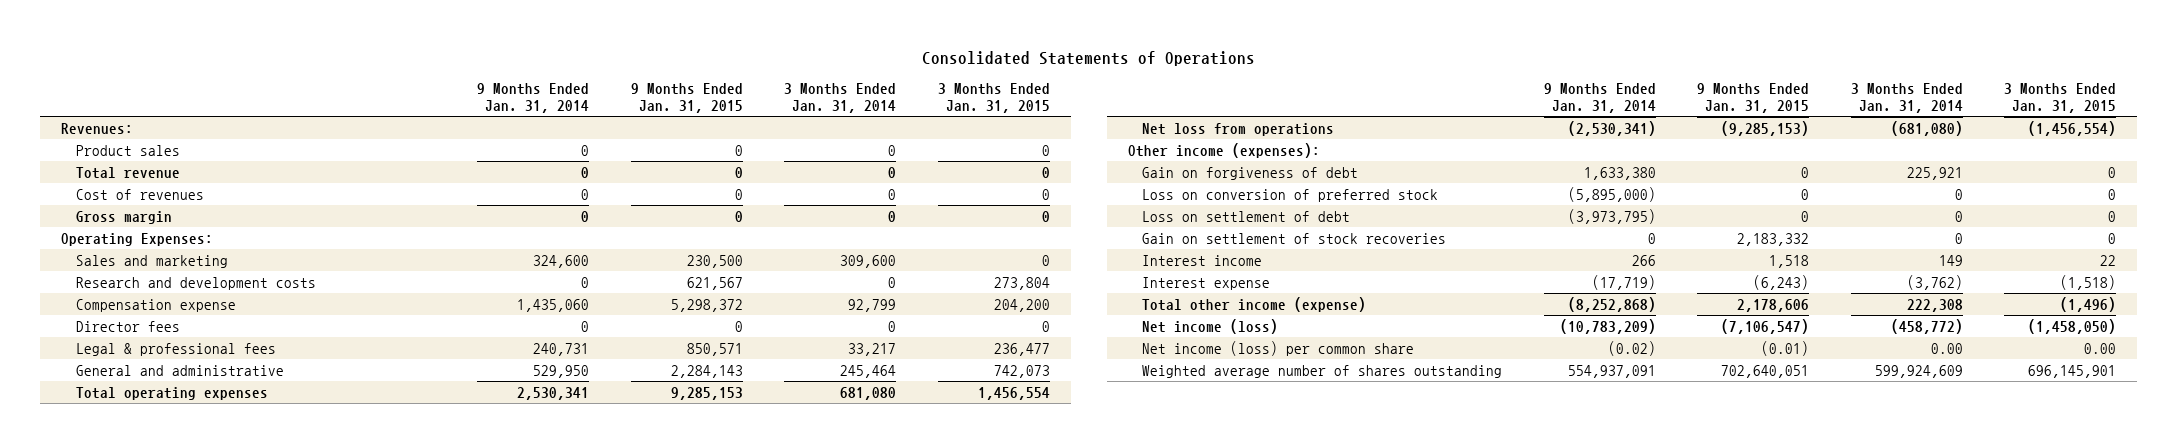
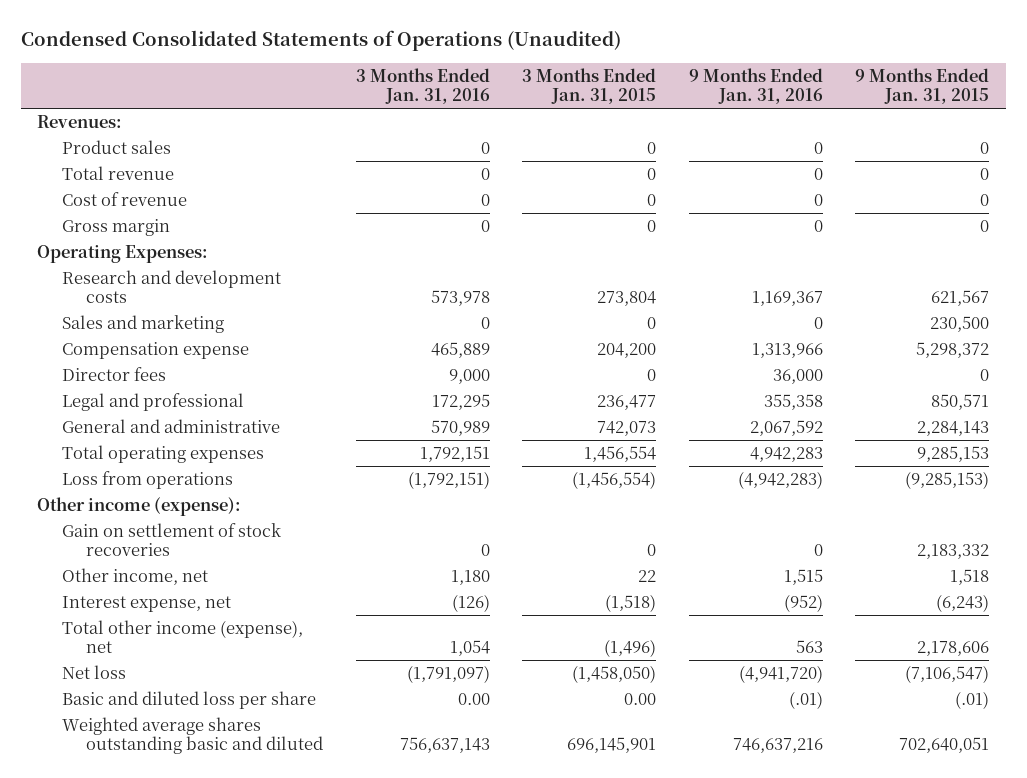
[921,50,1255,66] Consolidated Statements of Operations -> [21,30,622,52] Condensed Consolidated Statements of Operations (Unaudited)
[477,83,590,113] 9 Months Ended Jan. 31, 2014 -> none
[784,83,897,113] 3 Months Ended Jan. 31, 2014 -> none
none -> [355,67,490,105] 3 Months Ended Jan. 31, 2016
none -> [688,67,823,105] 9 Months Ended Jan. 31, 2016
[75,188,204,200] Cost of revenues -> [61,191,187,206] Cost of revenue
[75,254,228,268] Sales and marketing -> [61,314,224,333] Sales and marketing
[75,342,276,356] Legal & professional fees -> [61,392,244,411] Legal and professional
[1142,166,1359,180] Gain on forgiveness of debt -> none
[1142,188,1439,202] Loss on conversion of preferred stock -> none
[1142,210,1351,222] Loss on settlement of debt -> none
[1142,122,1335,136] Net loss from operations -> [61,470,233,489] Loss from operations
[1127,142,1320,158] Other income (expenses): -> [37,496,242,516] Other income (expense):
[1142,340,1415,356] Net income (loss) per common share -> none
[1142,254,1263,266] Interest income -> [61,567,208,585] Other income, net
[1142,276,1271,290] Interest expense -> [61,595,231,612] Interest expense, net
[1142,296,1367,312] Total other income (expense) -> [61,619,303,654] Total other income (expense), net
[1142,318,1279,334] Net income (loss) -> [61,664,126,679] Net loss
none -> [61,690,316,709] Basic and diluted loss per share
[1142,364,1503,378] Weighted average number of shares outstanding -> [61,716,324,755] Weighted average shares outstanding basic and diluted

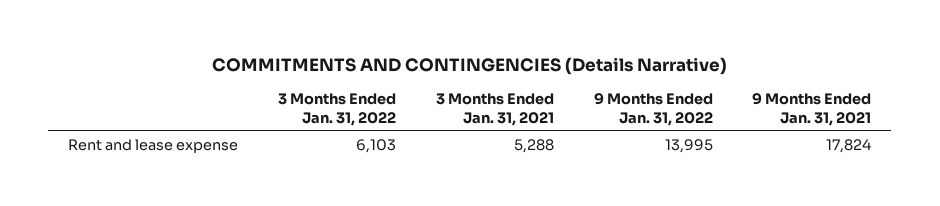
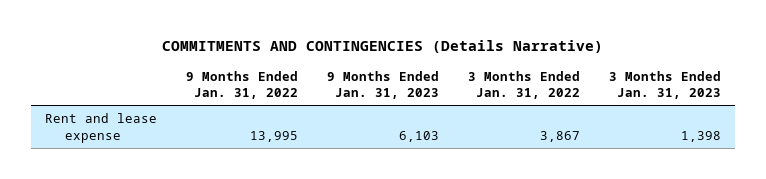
[435,93,554,127] 3 Months Ended Jan. 31, 2021 -> none
[752,93,872,127] 9 Months Ended Jan. 31, 2021 -> none
none -> [327,70,440,100] 9 Months Ended Jan. 31, 2023
none -> [608,70,721,100] 3 Months Ended Jan. 31, 2023
[355,139,396,154] 6,103 -> [539,130,580,142] 3,867

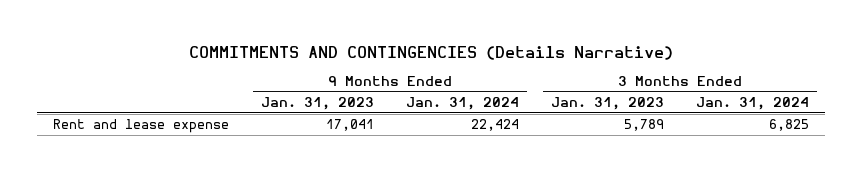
[186,70,299,100] 9 Months Ended Jan. 31, 2022 -> none
[467,70,580,100] 3 Months Ended Jan. 31, 2022 -> none
none -> [406,97,520,111] Jan. 31, 2024
none -> [696,97,810,111] Jan. 31, 2024
[399,130,440,142] 6,103 -> [326,119,375,132] 17,041
[680,130,721,142] 1,398 -> [624,119,665,132] 5,789

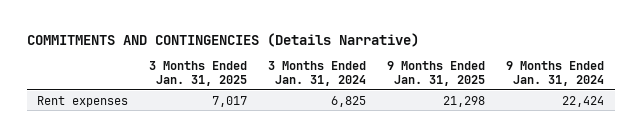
[261,97,375,111] Jan. 31, 2023 -> none
[551,97,665,111] Jan. 31, 2023 -> none
none -> [149,61,248,87] 3 Months Ended Jan. 31, 2025
none -> [387,61,486,87] 9 Months Ended Jan. 31, 2025
[53,119,230,134] Rent and lease expense -> [37,95,129,107] Rent expenses

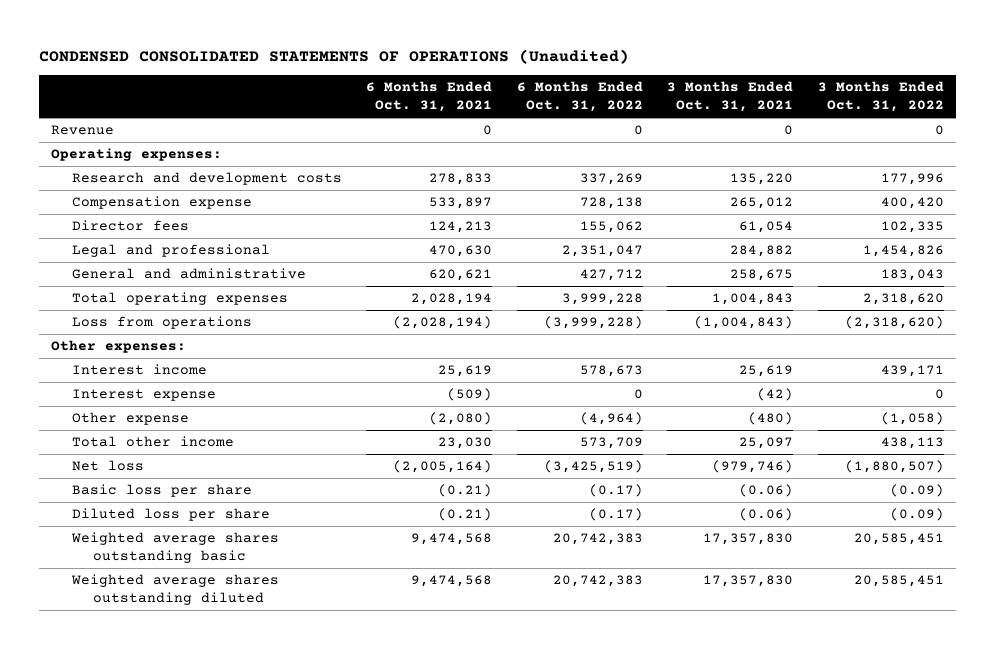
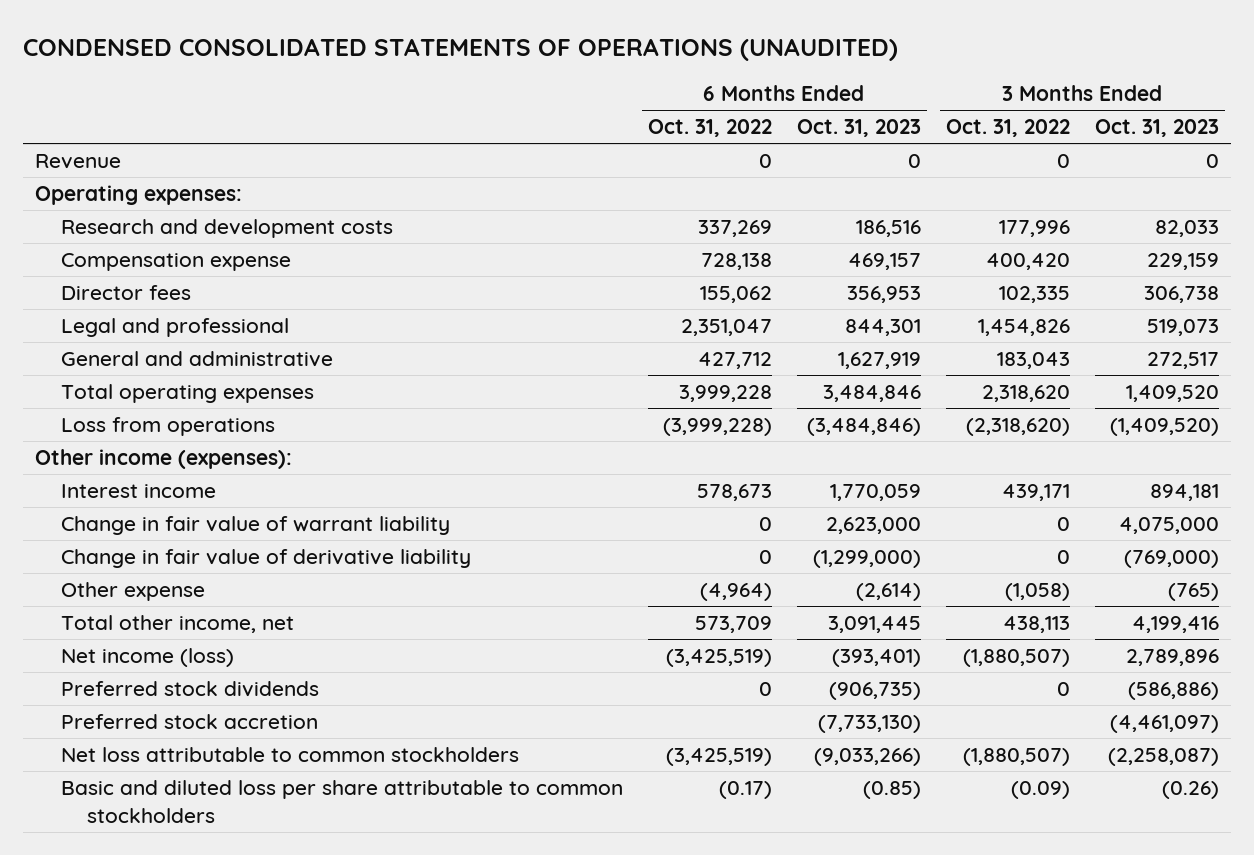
[38,48,629,64] CONDENSED CONSOLIDATED STATEMENTS OF OPERATIONS (Unaudited) -> [22,37,898,61] CONDENSED CONSOLIDATED STATEMENTS OF OPERATIONS (UNAUDITED)
[366,81,493,113] 6 Months Ended Oct. 31, 2021 -> none
[667,81,794,113] 3 Months Ended Oct. 31, 2021 -> none
none -> [796,119,921,138] Oct. 31, 2023
none -> [1094,119,1219,138] Oct. 31, 2023
[50,340,186,354] Other expenses: -> [35,449,293,470] Other income (expenses):
[71,389,216,402] Interest expense -> none
none -> [61,516,451,536] Change in fair value of warrant liability
none -> [61,549,472,569] Change in fair value of derivative liability
[71,508,270,522] Diluted loss per share -> none
[70,532,279,564] Weighted average shares outstanding basic -> none
[70,574,279,606] Weighted average shares outstanding diluted -> none
[71,436,234,448] Total other income -> [61,615,295,634] Total other income, net
[71,460,144,472] Net loss -> [61,648,235,668] Net income (loss)
none -> [61,681,320,698] Preferred stock dividends
none -> [61,714,319,730] Preferred stock accretion
none -> [61,747,520,763] Net loss attributable to common stockholders
[71,484,252,498] Basic loss per share -> [61,780,624,823] Basic and diluted loss per share attributable to common stockholders

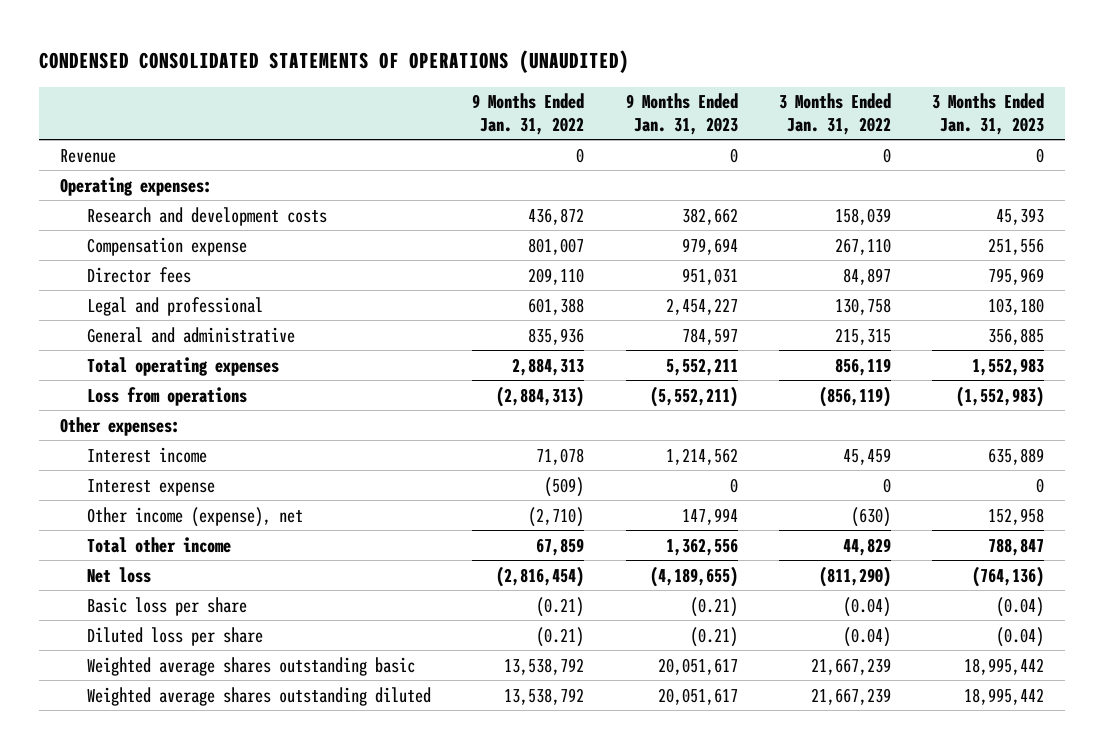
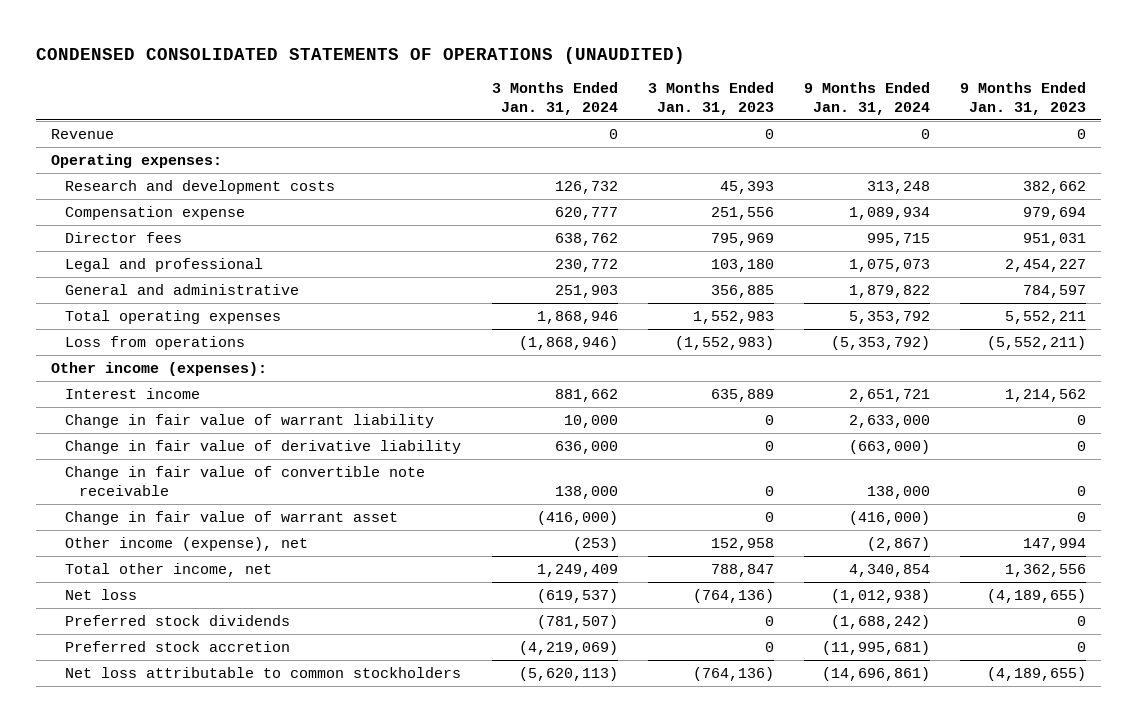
[472,93,585,135] 9 Months Ended Jan. 31, 2022 -> none
[778,93,891,135] 3 Months Ended Jan. 31, 2022 -> none
none -> [491,81,618,116] 3 Months Ended Jan. 31, 2024
none -> [803,81,930,116] 9 Months Ended Jan. 31, 2024
[60,416,181,436] Other expenses: -> [51,361,268,376] Other income (expenses):
[86,478,215,496] Interest expense -> none
none -> [65,413,435,428] Change in fair value of warrant liability
none -> [65,439,462,454] Change in fair value of derivative liability
none -> [65,465,426,497] Change in fair value of convertible note receivable
none -> [65,510,399,525] Change in fair value of warrant asset
[86,536,231,553] Total other income -> [65,562,273,577] Total other income, net
[86,596,247,616] Basic loss per share -> none
[86,626,263,646] Diluted loss per share -> none
[86,656,415,676] Weighted average shares outstanding basic -> none
[86,686,431,706] Weighted average shares outstanding diluted -> none
none -> [65,614,291,626] Preferred stock dividends
none -> [65,640,291,652] Preferred stock accretion
none -> [65,666,462,678] Net loss attributable to common stockholders

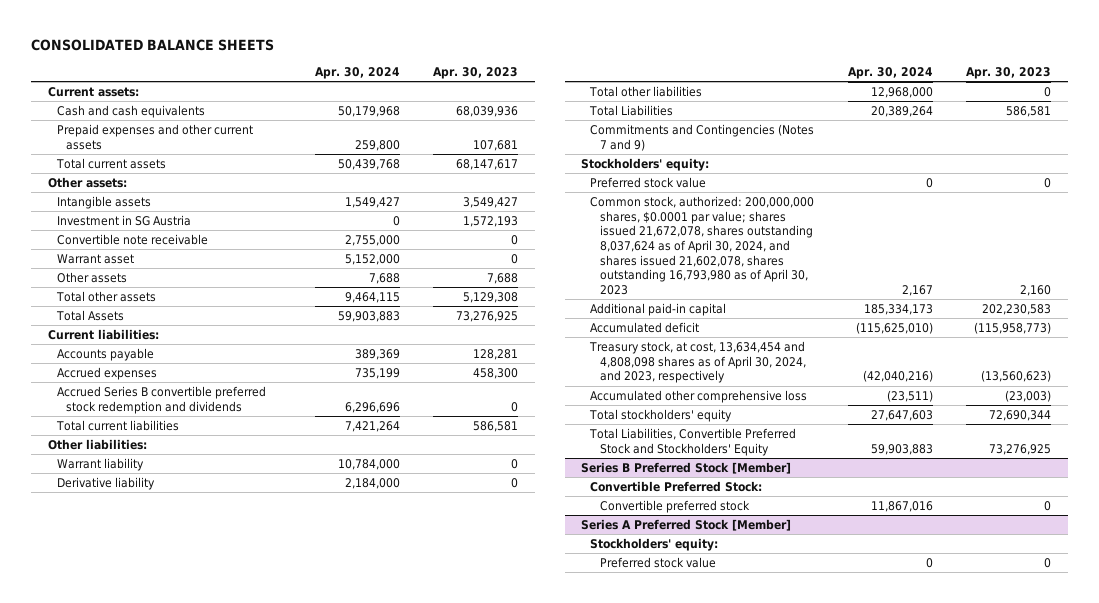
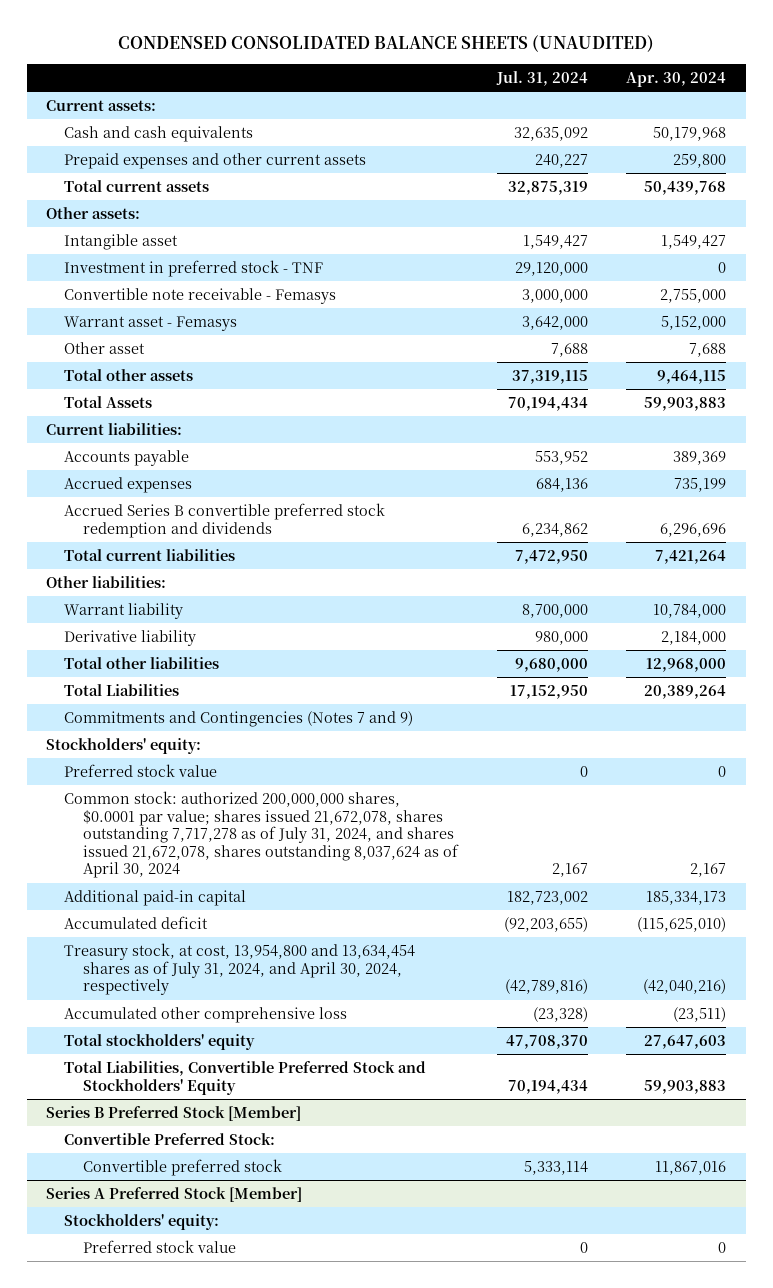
[31,38,275,51] CONSOLIDATED BALANCE SHEETS -> [118,35,655,53] CONDENSED CONSOLIDATED BALANCE SHEETS (UNAUDITED)
[433,66,519,79] Apr. 30, 2023 -> none
none -> [495,70,588,86] Jul. 31, 2024
[57,214,192,226] Investment in SG Austria -> none
[57,195,152,209] Intangible assets -> [64,234,179,251] Intangible asset
none -> [64,260,324,278] Investment in preferred stock - TNF
[57,233,209,245] Convertible note receivable -> [64,288,337,305] Convertible note receivable - Femasys
[57,253,135,264] Warrant asset -> [64,316,238,332] Warrant asset - Femasys
[57,271,128,283] Other assets -> [64,342,146,355] Other asset
[590,195,815,295] Common stock, authorized: 200,000,000 shares, $0.0001 par value; shares issued 21,672,078, shares outstanding 8,037,624 as of April 30, 2024, and shares issued 21,602,078, shares outstanding 16,793,980 as of April 30, 2023 -> [64,791,459,879] Common stock: authorized 200,000,000 shares, $0.0001 par value; shares issued 21,672,078, shares outstanding 7,717,278 as of July 31, 2024, and shares issued 21,672,078, shares outstanding 8,037,624 as of April 30, 2024
[589,340,806,384] Treasury stock, at cost, 13,634,454 and 4,808,098 shares as of April 30, 2024, and 2023, respectively -> [64,943,416,996] Treasury stock, at cost, 13,954,800 and 13,634,454 shares as of July 31, 2024, and April 30, 2024, respectively

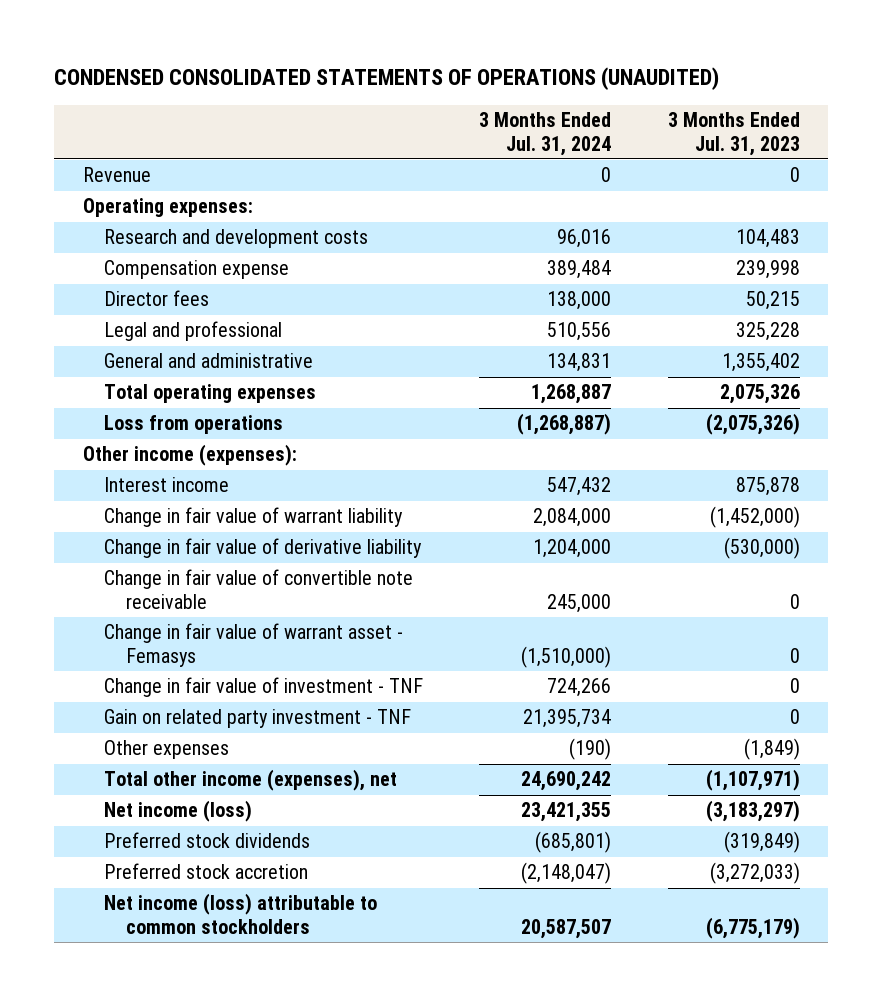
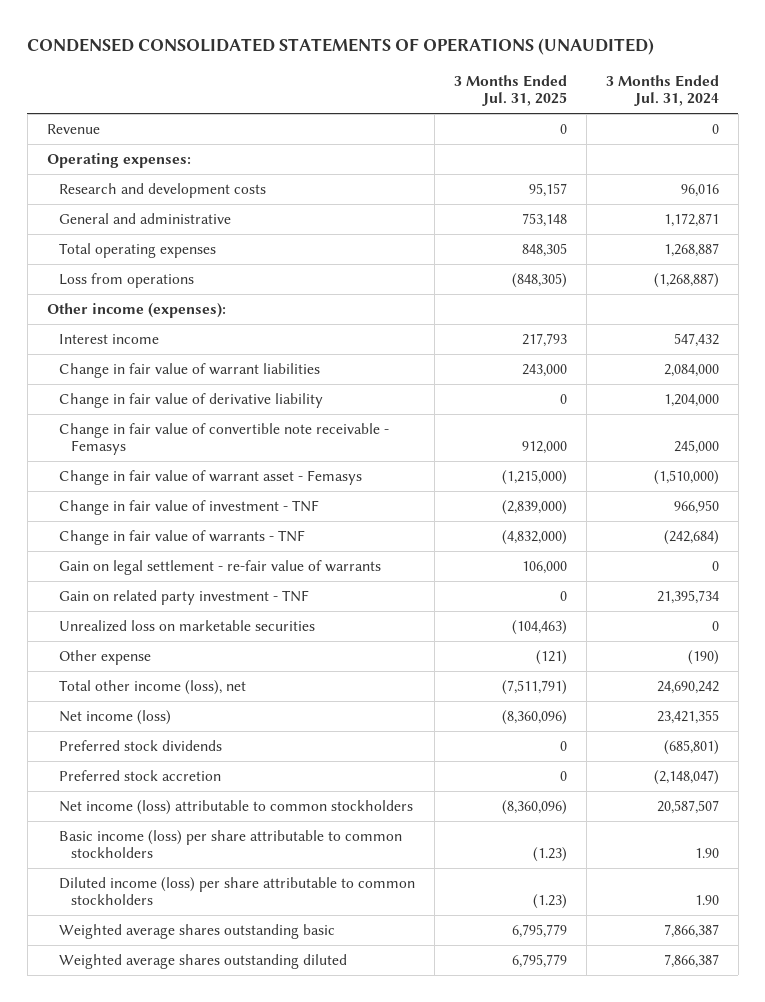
[667,112,800,156] 3 Months Ended Jul. 31, 2023 -> none
none -> [453,74,567,107] 3 Months Ended Jul. 31, 2025
[104,260,290,280] Compensation expense -> none
[104,290,210,307] Director fees -> none
[104,321,283,342] Legal and professional -> none
[547,353,612,373] 134,831 -> [663,212,719,227] 1,172,871
[104,507,404,528] Change in fair value of warrant liability -> [58,362,320,378] Change in fair value of warrant liabilities
[104,569,414,609] Change in fair value of convertible note receivable -> [58,422,389,456] Change in fair value of convertible note receivable - Femasys
[547,678,612,698] 724,266 -> [673,499,719,514] 966,950
none -> [58,529,305,545] Change in fair value of warrants - TNF
none -> [58,559,381,575] Gain on legal settlement - re-fair value of warrants
none -> [58,619,315,632] Unrealized loss on marketable securities
[104,740,230,760] Other expenses -> [58,649,151,665] Other expense
[104,769,398,792] Total other income (expenses), net -> [58,679,246,695] Total other income (loss), net
none -> [58,829,402,859] Basic income (loss) per share attributable to common stockholders
none -> [58,876,415,906] Diluted income (loss) per share attributable to common stockholders
none -> [58,923,335,939] Weighted average shares outstanding basic
none -> [58,953,347,969] Weighted average shares outstanding diluted

